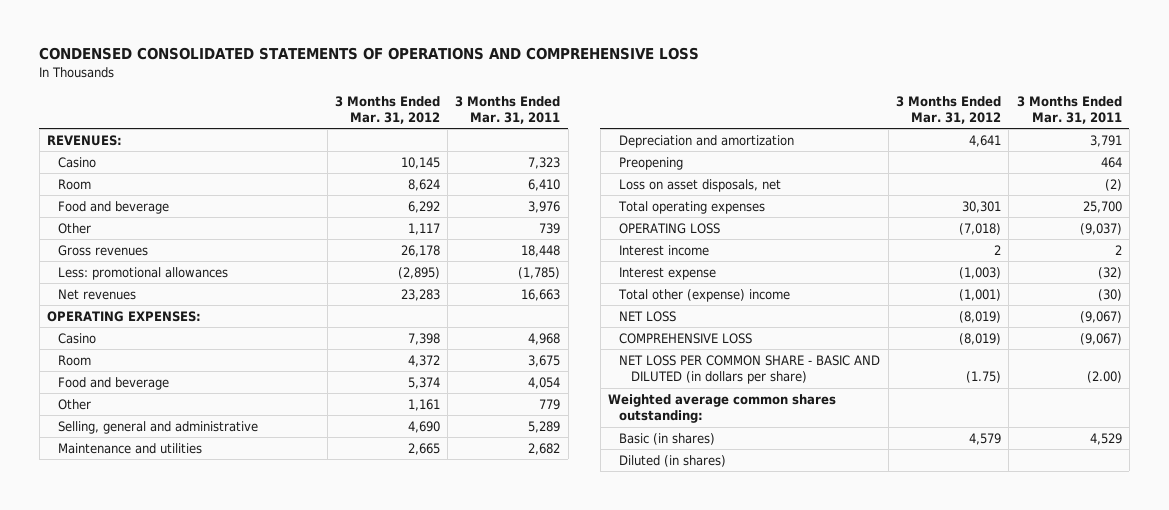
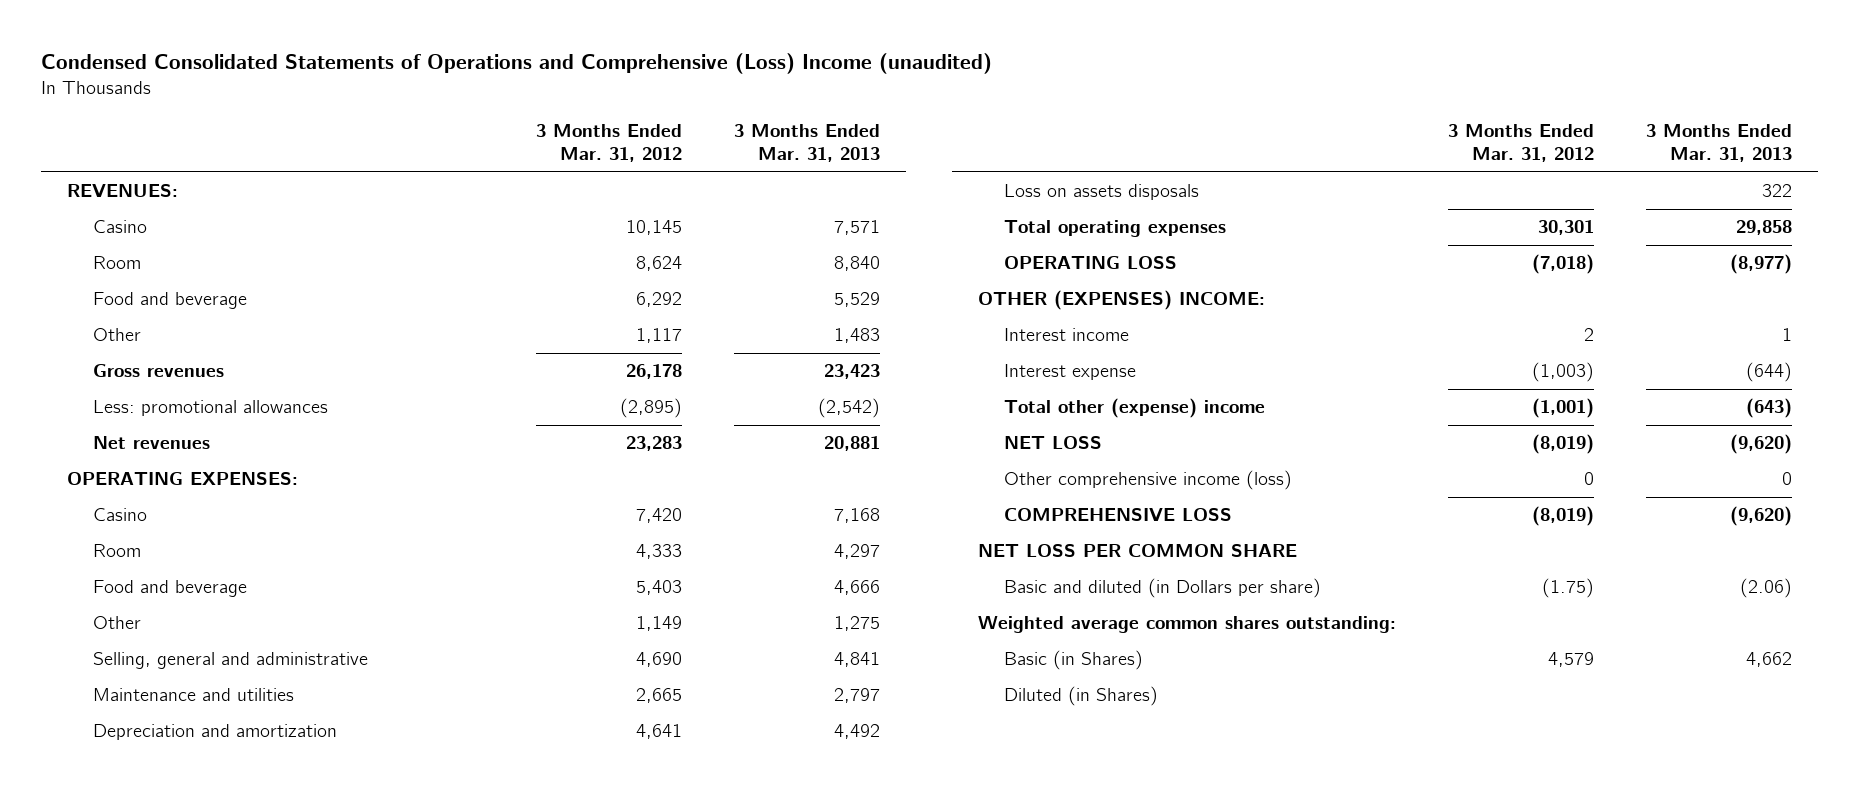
[39,47,700,61] CONDENSED CONSOLIDATED STATEMENTS OF OPERATIONS AND COMPREHENSIVE LOSS -> [40,53,992,75] Condensed Consolidated Statements of Operations and Comprehensive (Loss) Income (unaudited)
[455,95,561,125] 3 Months Ended Mar. 31, 2011 -> none
none -> [734,123,881,163] 3 Months Ended Mar. 31, 2013
[407,332,440,345] 7,398 -> [636,508,683,524] 7,420
[407,354,440,367] 4,372 -> [636,544,683,560] 4,333
[407,376,440,389] 5,374 -> [636,580,683,596] 5,403
[407,398,440,411] 1,161 -> [636,616,683,632] 1,149
[619,156,684,170] Preopening -> none
[619,178,782,192] Loss on asset disposals, net -> [1004,184,1200,201] Loss on assets disposals
none -> [978,290,1266,311] OTHER (EXPENSES) INCOME:
none -> [1004,470,1293,491] Other comprehensive income (loss)
none -> [978,544,1298,558] NET LOSS PER COMMON SHARE
[619,354,881,385] NET LOSS PER COMMON SHARE - BASIC AND DILUTED (in dollars per share) -> [1004,578,1322,599] Basic and diluted (in Dollars per share)
[619,432,716,445] Basic (in shares) -> [1004,650,1144,671] Basic (in Shares)
[619,454,727,467] Diluted (in shares) -> [1004,686,1159,707] Diluted (in Shares)

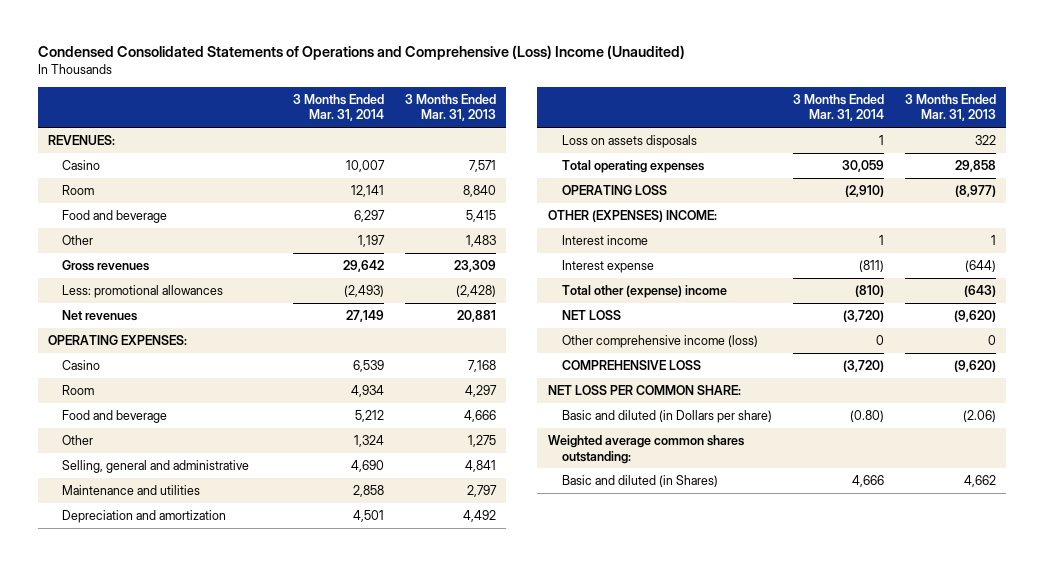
[40,53,992,75] Condensed Consolidated Statements of Operations and Comprehensive (Loss) Income (unaudited) -> [37,45,685,61] Condensed Consolidated Statements of Operations and Comprehensive (Loss) Income (Unaudited)
[536,123,683,163] 3 Months Ended Mar. 31, 2012 -> none
none -> [293,93,385,122] 3 Months Ended Mar. 31, 2014
[834,292,881,308] 5,529 -> [465,209,496,222] 5,415
[824,364,881,380] 23,423 -> [453,259,496,272] 23,309
[818,398,881,419] (2,542) -> [455,284,496,297] (2,428)
[978,544,1298,558] NET LOSS PER COMMON SHARE -> [547,384,741,395] NET LOSS PER COMMON SHARE:
[1004,686,1159,707] Diluted (in Shares) -> none
[1004,650,1144,671] Basic (in Shares) -> [562,474,719,487] Basic and diluted (in Shares)

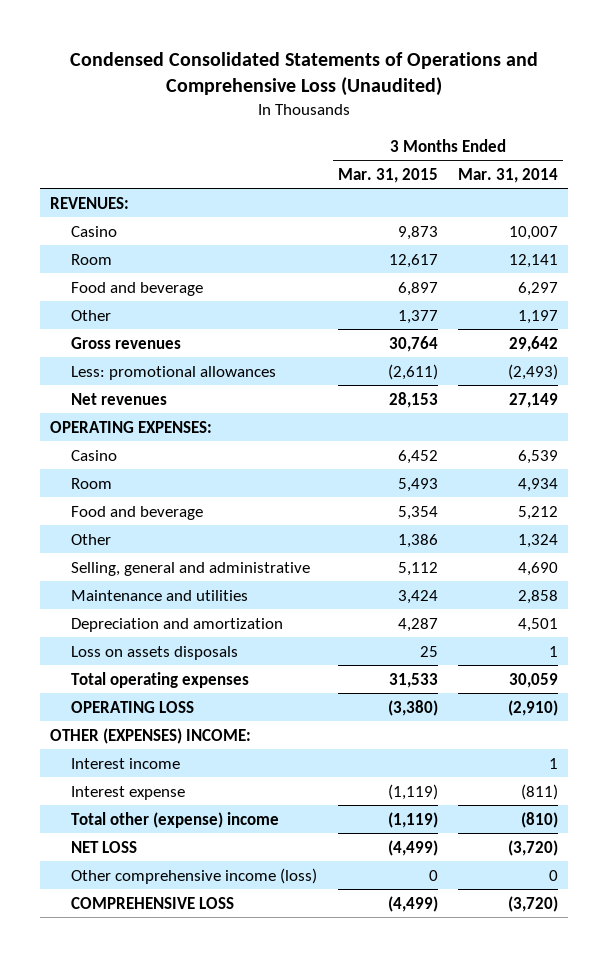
[37,45,685,61] Condensed Consolidated Statements of Operations and Comprehensive (Loss) Income (Unaudited) -> [69,51,538,97] Condensed Consolidated Statements of Operations and Comprehensive Loss (Unaudited)
[404,93,496,122] 3 Months Ended Mar. 31, 2013 -> none
none -> [337,167,438,183] Mar. 31, 2015
[547,384,741,395] NET LOSS PER COMMON SHARE: -> none
[562,409,773,423] Basic and diluted (in Dollars per share) -> none
[547,434,744,464] Weighted average common shares outstanding: -> none
[562,474,719,487] Basic and diluted (in Shares) -> none

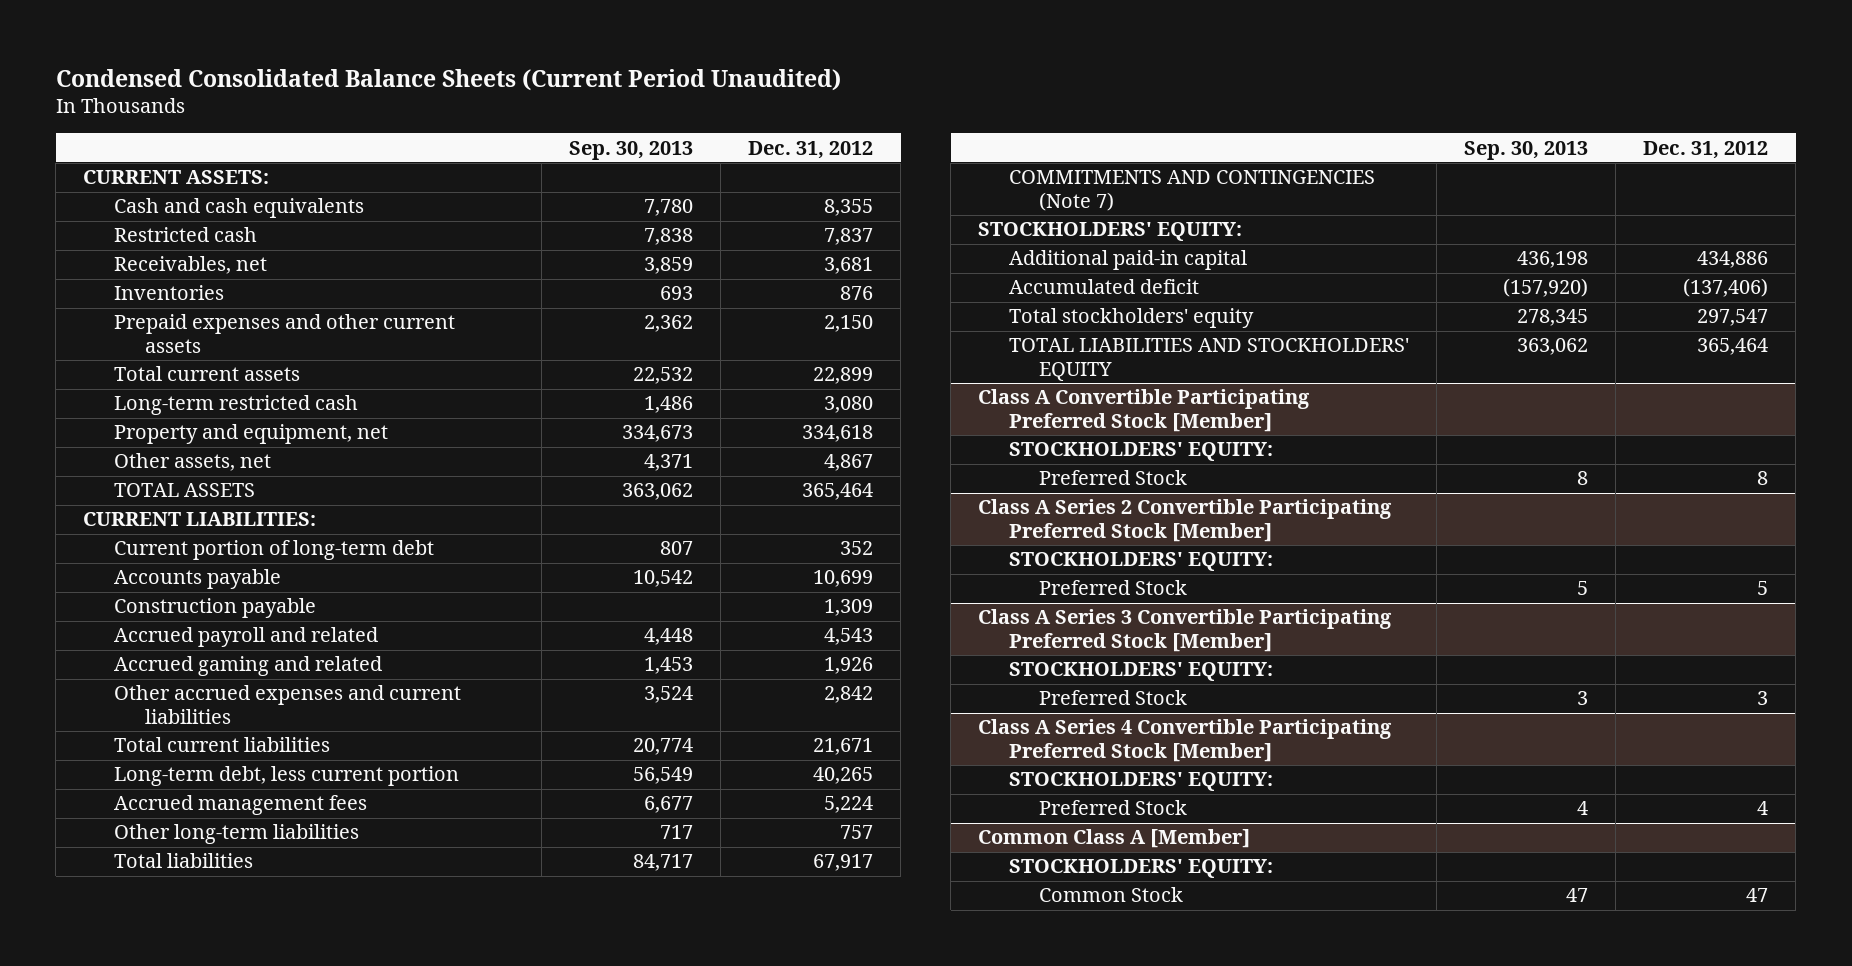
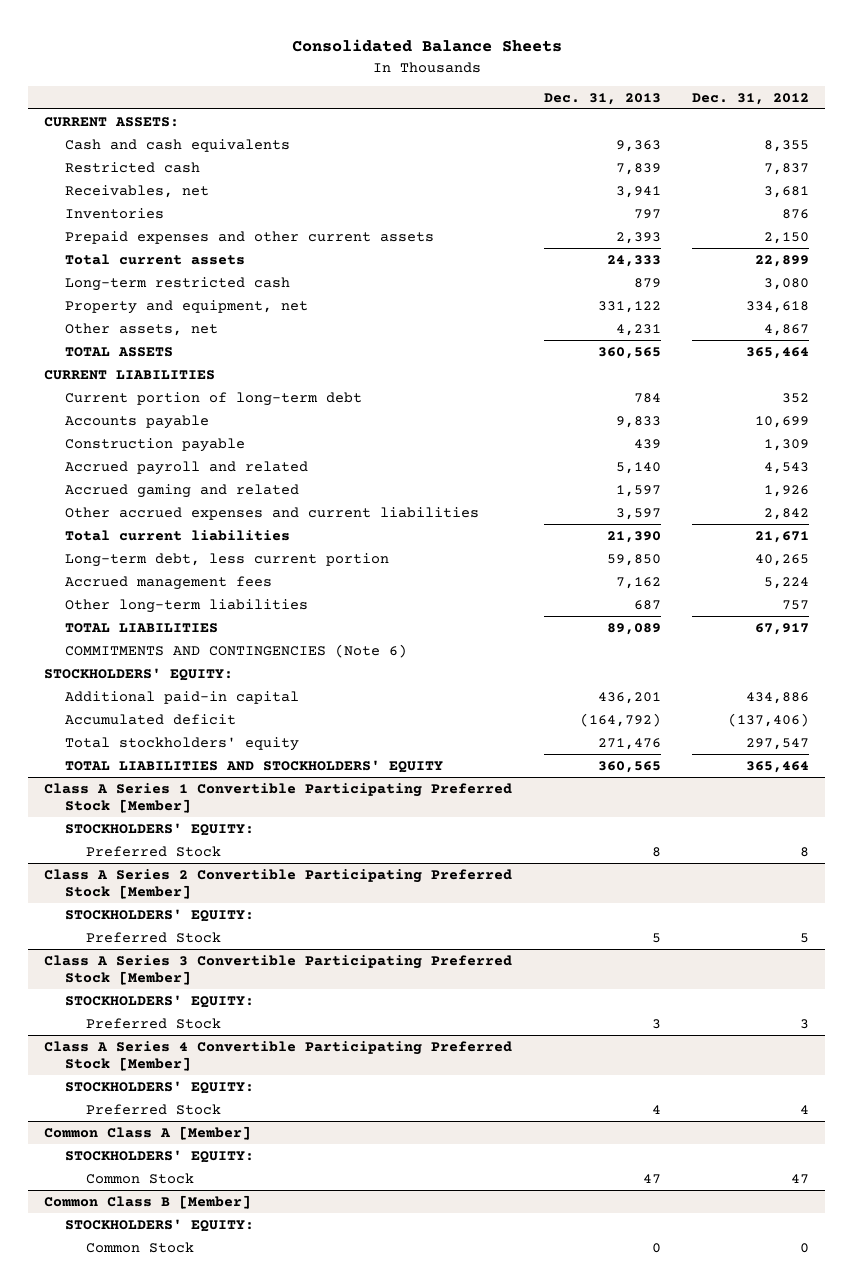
[55,68,841,91] Condensed Consolidated Balance Sheets (Current Period Unaudited) -> [291,39,562,53] Consolidated Balance Sheets
[569,140,694,160] Sep. 30, 2013 -> none
none -> [543,93,661,106] Dec. 31, 2013
[83,512,317,527] CURRENT LIABILITIES: -> [44,369,216,380] CURRENT LIABILITIES
[113,853,253,869] Total liabilities -> [65,622,219,633] TOTAL LIABILITIES
[1008,170,1375,211] COMMITMENTS AND CONTINGENCIES (Note 7) -> [65,643,408,658] COMMITMENTS AND CONTINGENCIES (Note 6)
[978,389,1311,432] Class A Convertible Participating Preferred Stock [Member] -> [44,782,513,813] Class A Series 1 Convertible Participating Preferred Stock [Member]
none -> [44,1194,252,1209] Common Class B [Member]
none -> [65,1218,255,1232] STOCKHOLDERS' EQUITY:
none -> [86,1241,195,1253] Common Stock

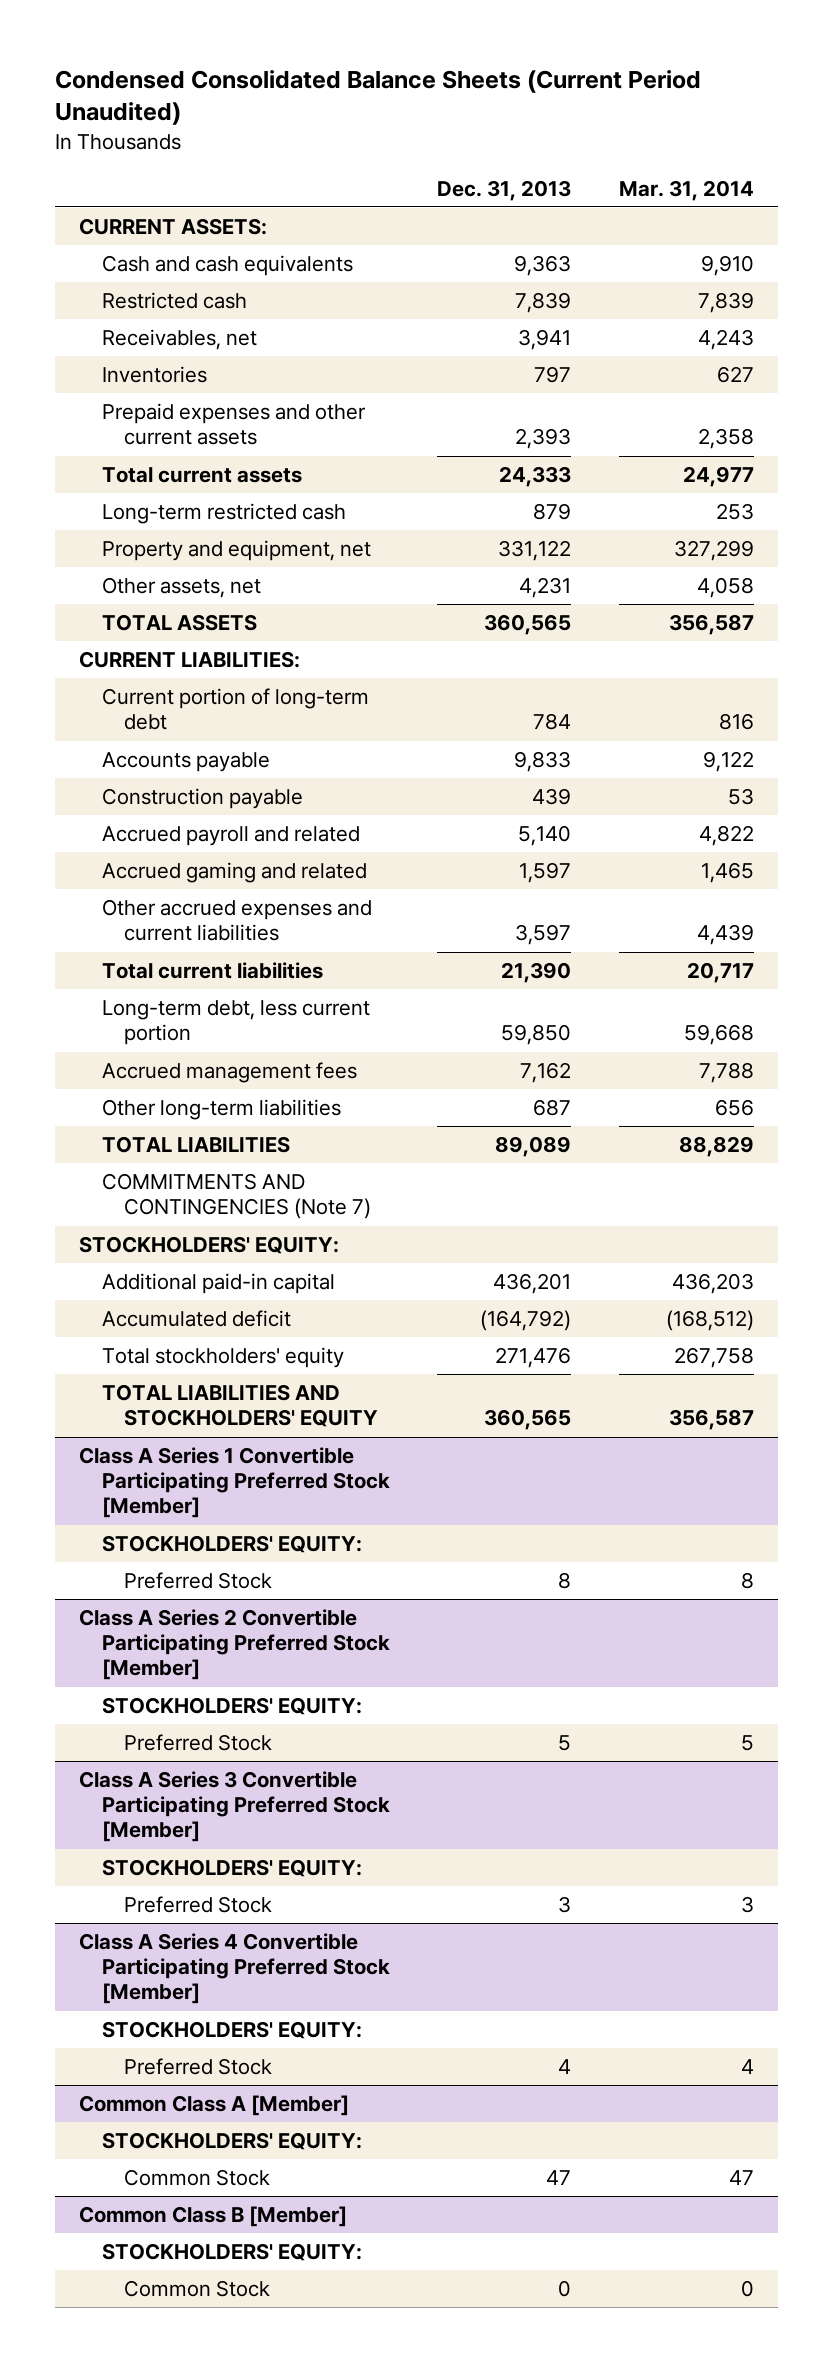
[291,39,562,53] Consolidated Balance Sheets -> [55,69,702,126] Condensed Consolidated Balance Sheets (Current Period Unaudited)
[692,93,810,106] Dec. 31, 2012 -> none
none -> [618,179,754,201] Mar. 31, 2014
[44,369,216,380] CURRENT LIABILITIES -> [78,651,300,669] CURRENT LIABILITIES:
[65,643,408,658] COMMITMENTS AND CONTINGENCIES (Note 6) -> [101,1173,372,1220] COMMITMENTS AND CONTINGENCIES (Note 7)

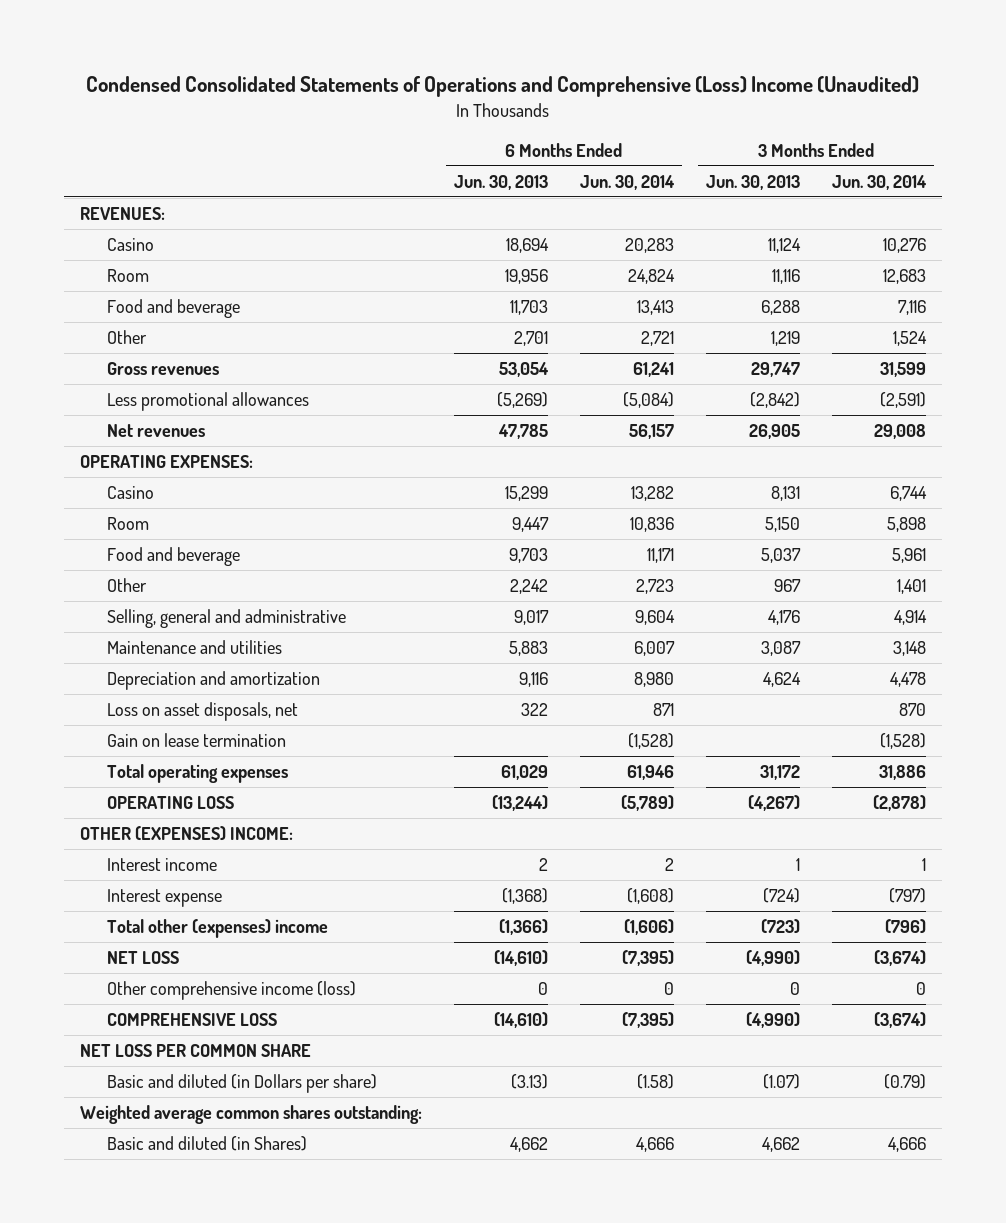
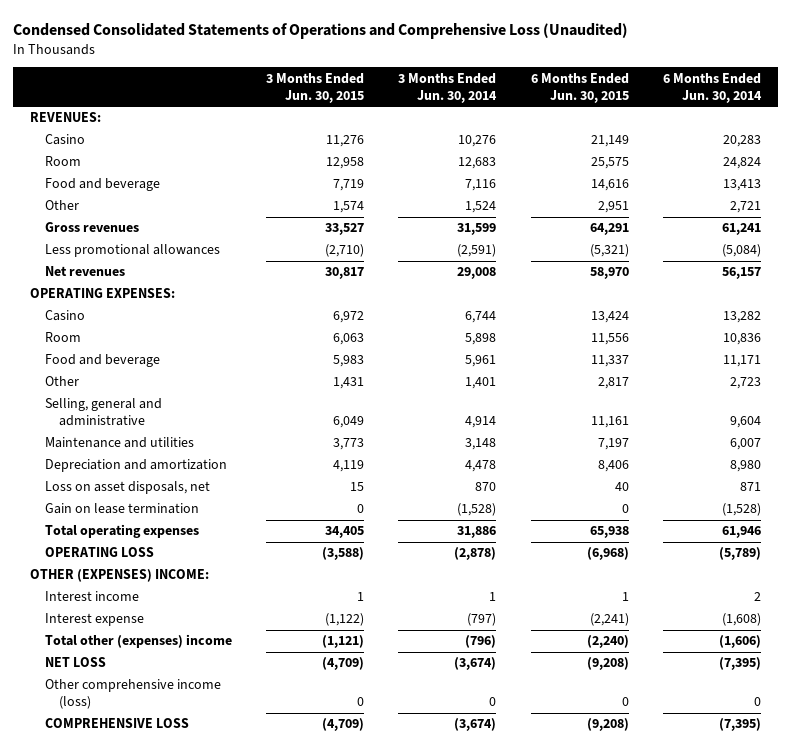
[85,75,919,97] Condensed Consolidated Statements of Operations and Comprehensive (Loss) Income (Unaudited) -> [13,22,629,39] Condensed Consolidated Statements of Operations and Comprehensive Loss (Unaudited)
[453,175,548,191] Jun. 30, 2013 -> none
[705,175,800,191] Jun. 30, 2013 -> none
none -> [266,72,365,103] 3 Months Ended Jun. 30, 2015
none -> [530,72,629,103] 6 Months Ended Jun. 30, 2015
[79,1044,311,1058] NET LOSS PER COMMON SHARE -> none
[107,1074,378,1094] Basic and diluted (in Dollars per share) -> none
[79,1105,422,1125] Weighted average common shares outstanding: -> none
[107,1136,308,1152] Basic and diluted (in Shares) -> none

